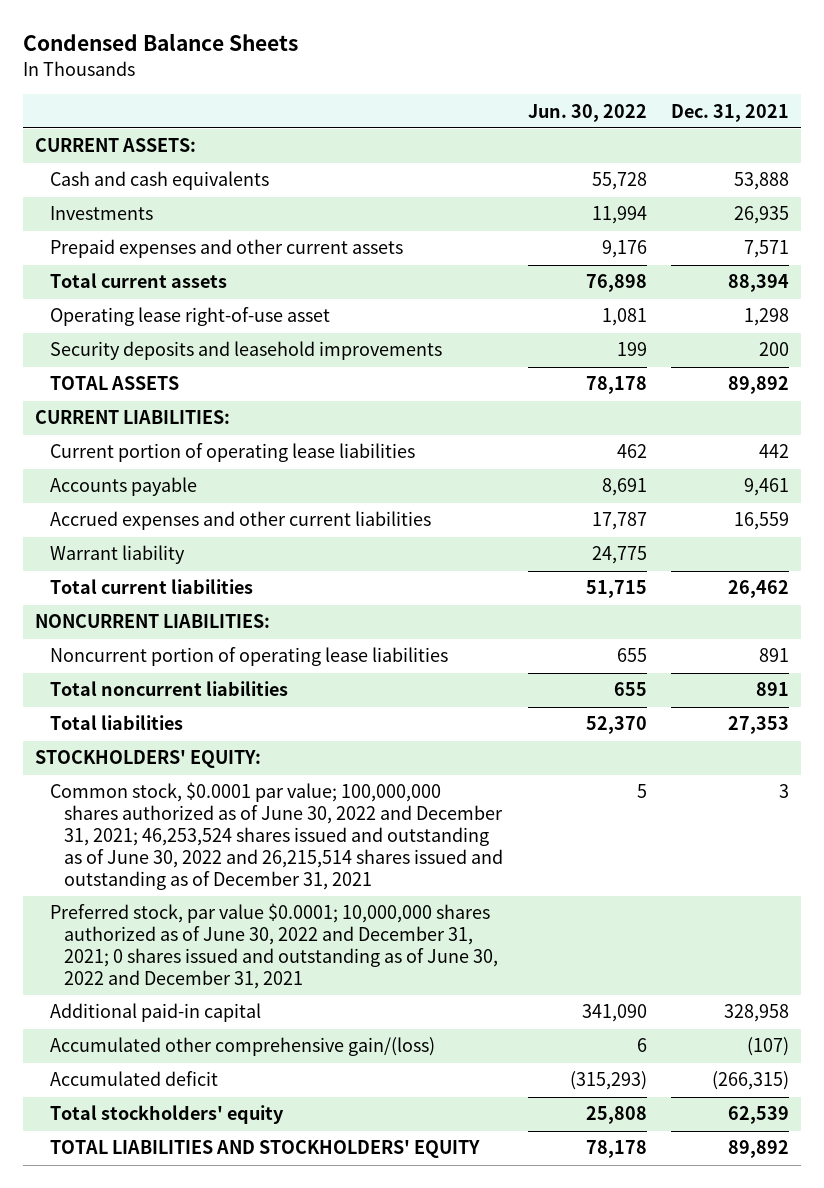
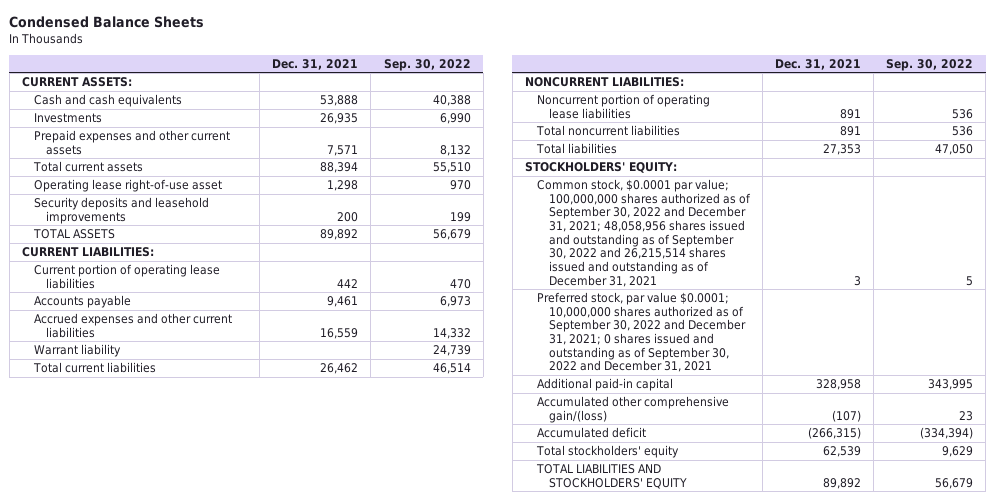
[527,103,647,122] Jun. 30, 2022 -> none
none -> [383,58,471,71] Sep. 30, 2022
[49,782,504,890] Common stock, $0.0001 par value; 100,000,000 shares authorized as of June 30, 2022 and December 31, 2021; 46,253,524 shares issued and outstanding as of June 30, 2022 and 26,215,514 shares issued and outstanding as of December 31, 2021 -> [536,179,751,287] Common stock, $0.0001 par value; 100,000,000 shares authorized as of September 30, 2022 and December 31, 2021; 48,058,956 shares issued and outstanding as of September 30, 2022 and 26,215,514 shares issued and outstanding as of December 31, 2021
[49,903,499,990] Preferred stock, par value $0.0001; 10,000,000 shares authorized as of June 30, 2022 and December 31, 2021; 0 shares issued and outstanding as of June 30, 2022 and December 31, 2021 -> [536,292,746,373] Preferred stock, par value $0.0001; 10,000,000 shares authorized as of September 30, 2022 and December 31, 2021; 0 shares issued and outstanding as of September 30, 2022 and December 31, 2021

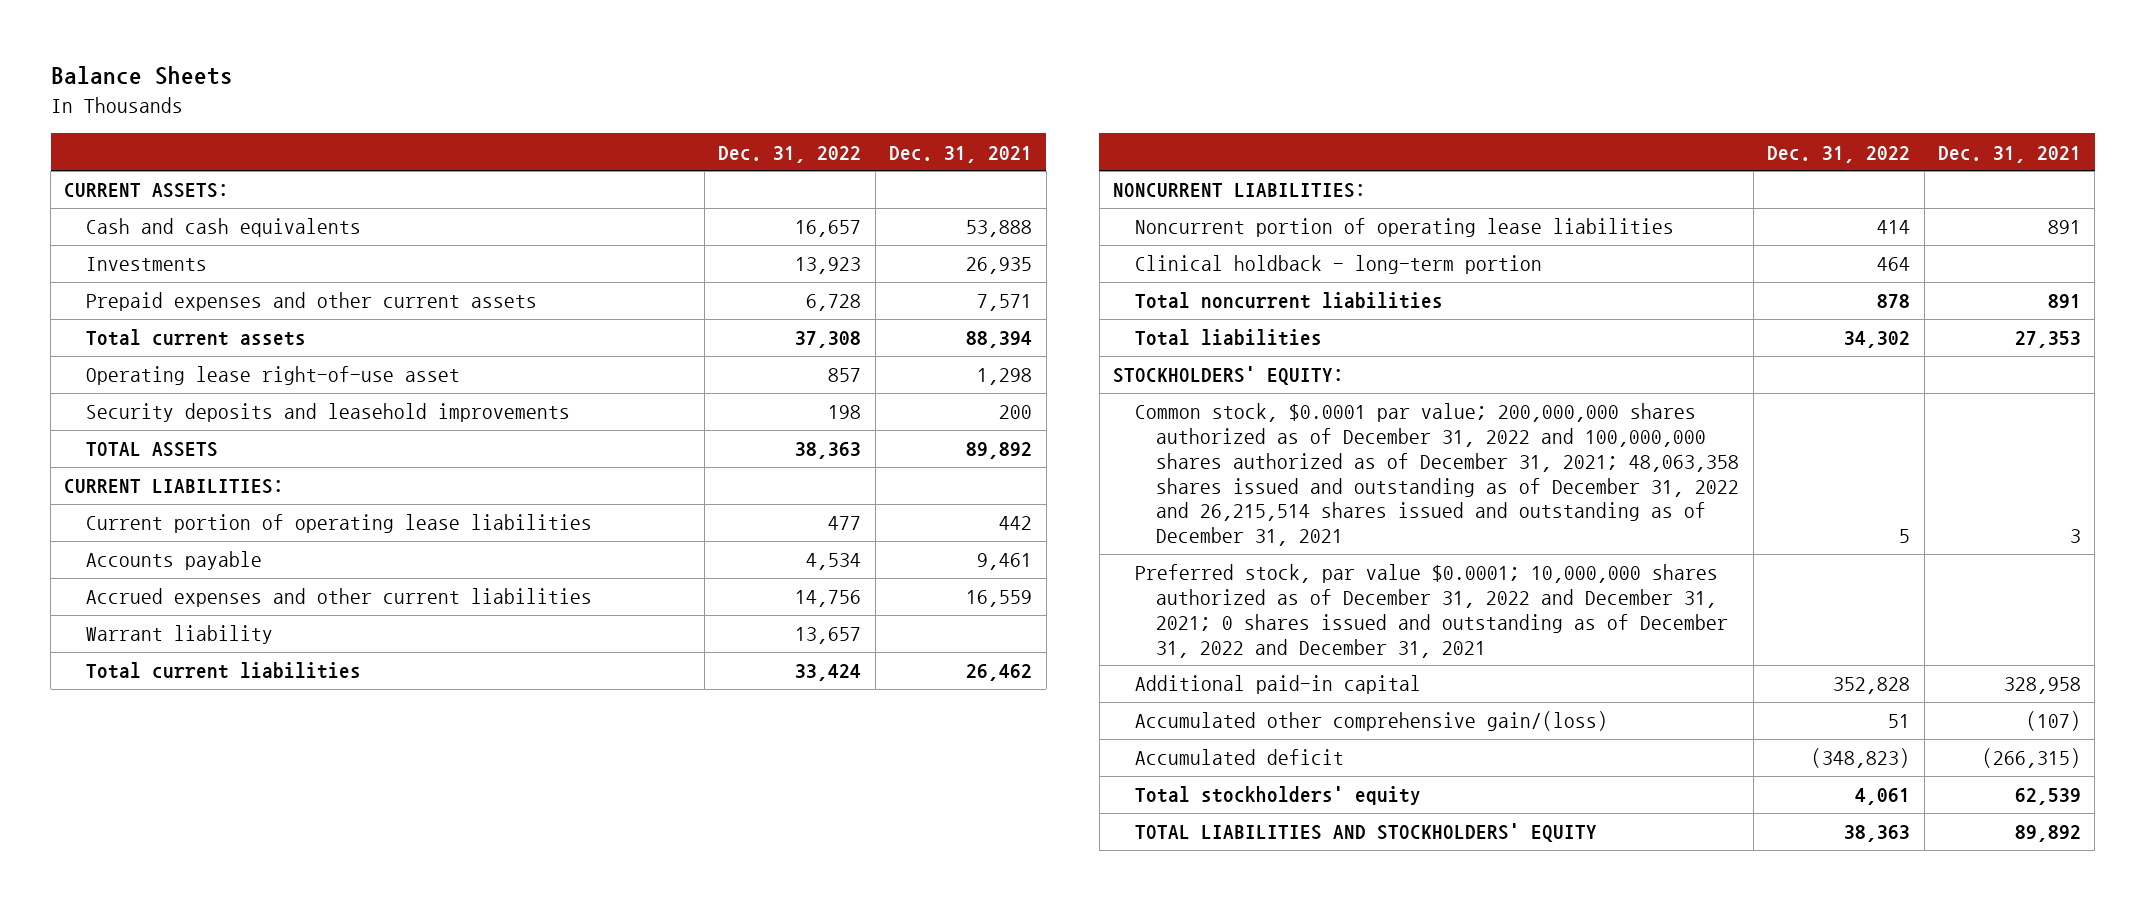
[9,16,205,29] Condensed Balance Sheets -> [50,66,233,86] Balance Sheets
[383,58,471,71] Sep. 30, 2022 -> none
none -> [718,145,862,163] Dec. 31, 2022
none -> [1134,255,1542,275] Clinical holdback - long-term portion
[536,179,751,287] Common stock, $0.0001 par value; 100,000,000 shares authorized as of September 30, 2022 and December 31, 2021; 48,058,956 shares issued and outstanding as of September 30, 2022 and 26,215,514 shares issued and outstanding as of December 31, 2021 -> [1134,403,1740,547] Common stock, $0.0001 par value; 200,000,000 shares authorized as of December 31, 2022 and 100,000,000 shares authorized as of December 31, 2021; 48,063,358 shares issued and outstanding as of December 31, 2022 and 26,215,514 shares issued and outstanding as of December 31, 2021
[536,292,746,373] Preferred stock, par value $0.0001; 10,000,000 shares authorized as of September 30, 2022 and December 31, 2021; 0 shares issued and outstanding as of September 30, 2022 and December 31, 2021 -> [1134,564,1729,658] Preferred stock, par value $0.0001; 10,000,000 shares authorized as of December 31, 2022 and December 31, 2021; 0 shares issued and outstanding as of December 31, 2022 and December 31, 2021

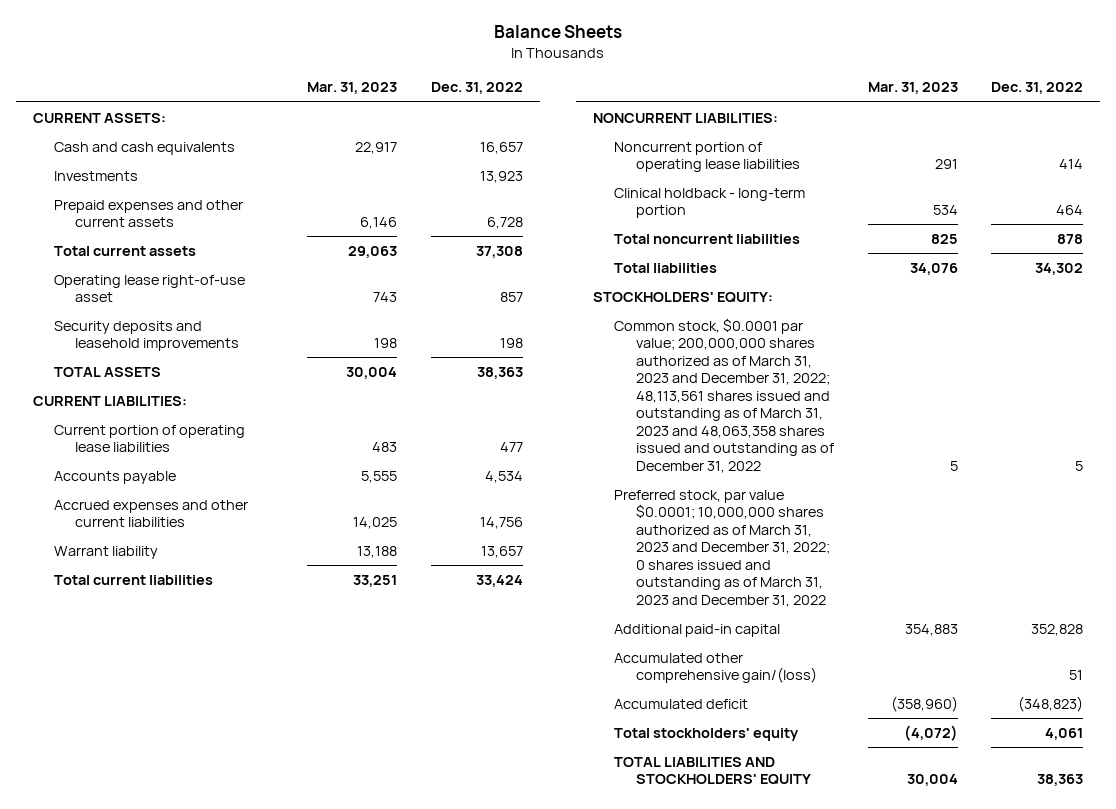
[889,145,1033,163] Dec. 31, 2021 -> none
none -> [307,82,398,95] Mar. 31, 2023
[1134,403,1740,547] Common stock, $0.0001 par value; 200,000,000 shares authorized as of December 31, 2022 and 100,000,000 shares authorized as of December 31, 2021; 48,063,358 shares issued and outstanding as of December 31, 2022 and 26,215,514 shares issued and outstanding as of December 31, 2021 -> [614,317,834,473] Common stock, $0.0001 par value; 200,000,000 shares authorized as of March 31, 2023 and December 31, 2022; 48,113,561 shares issued and outstanding as of March 31, 2023 and 48,063,358 shares issued and outstanding as of December 31, 2022
[1134,564,1729,658] Preferred stock, par value $0.0001; 10,000,000 shares authorized as of December 31, 2022 and December 31, 2021; 0 shares issued and outstanding as of December 31, 2022 and December 31, 2021 -> [614,489,830,607] Preferred stock, par value $0.0001; 10,000,000 shares authorized as of March 31, 2023 and December 31, 2022; 0 shares issued and outstanding as of March 31, 2023 and December 31, 2022

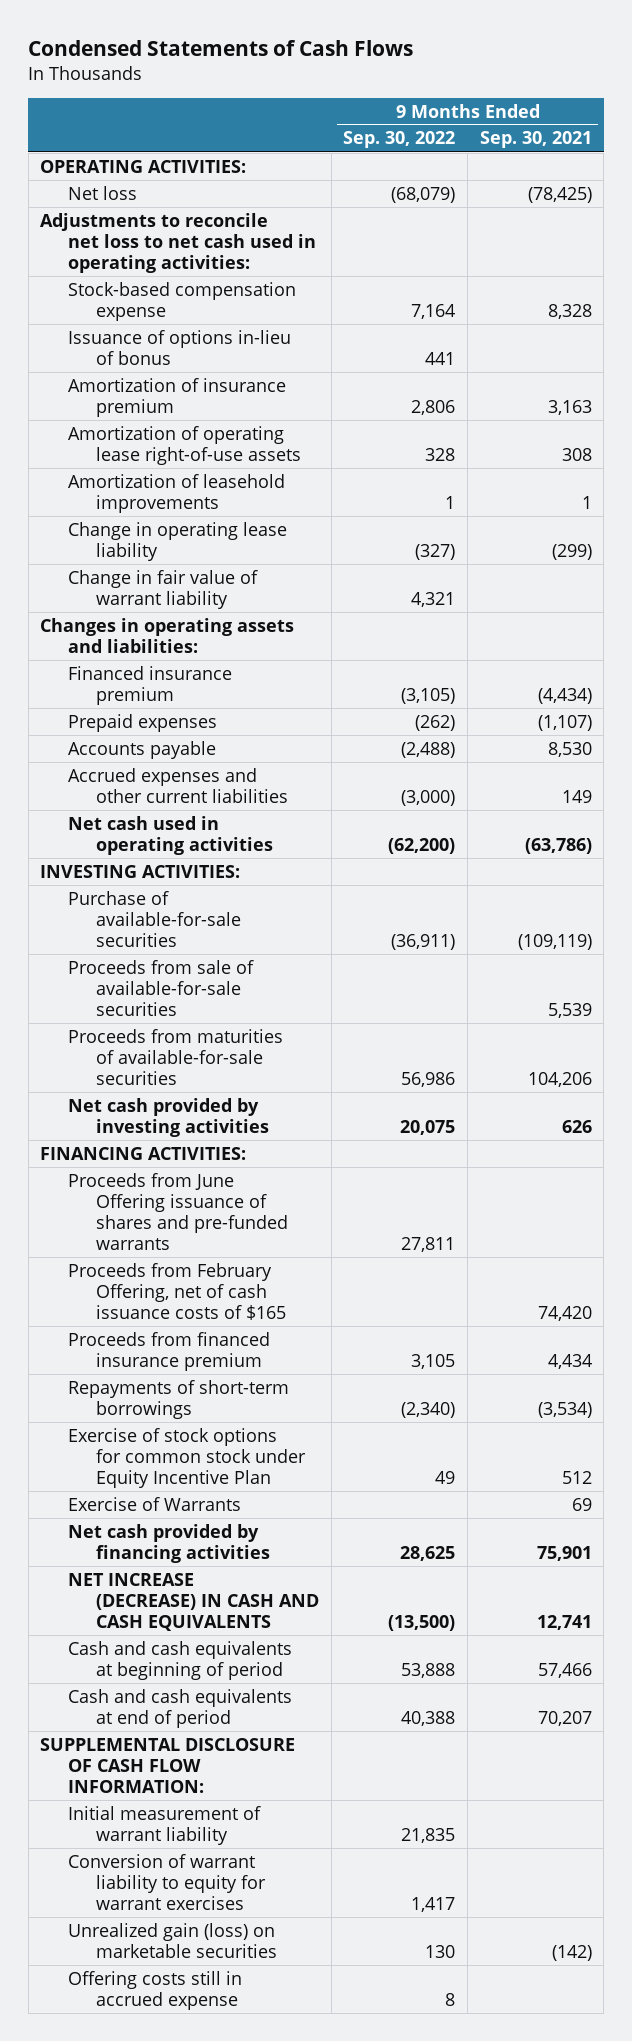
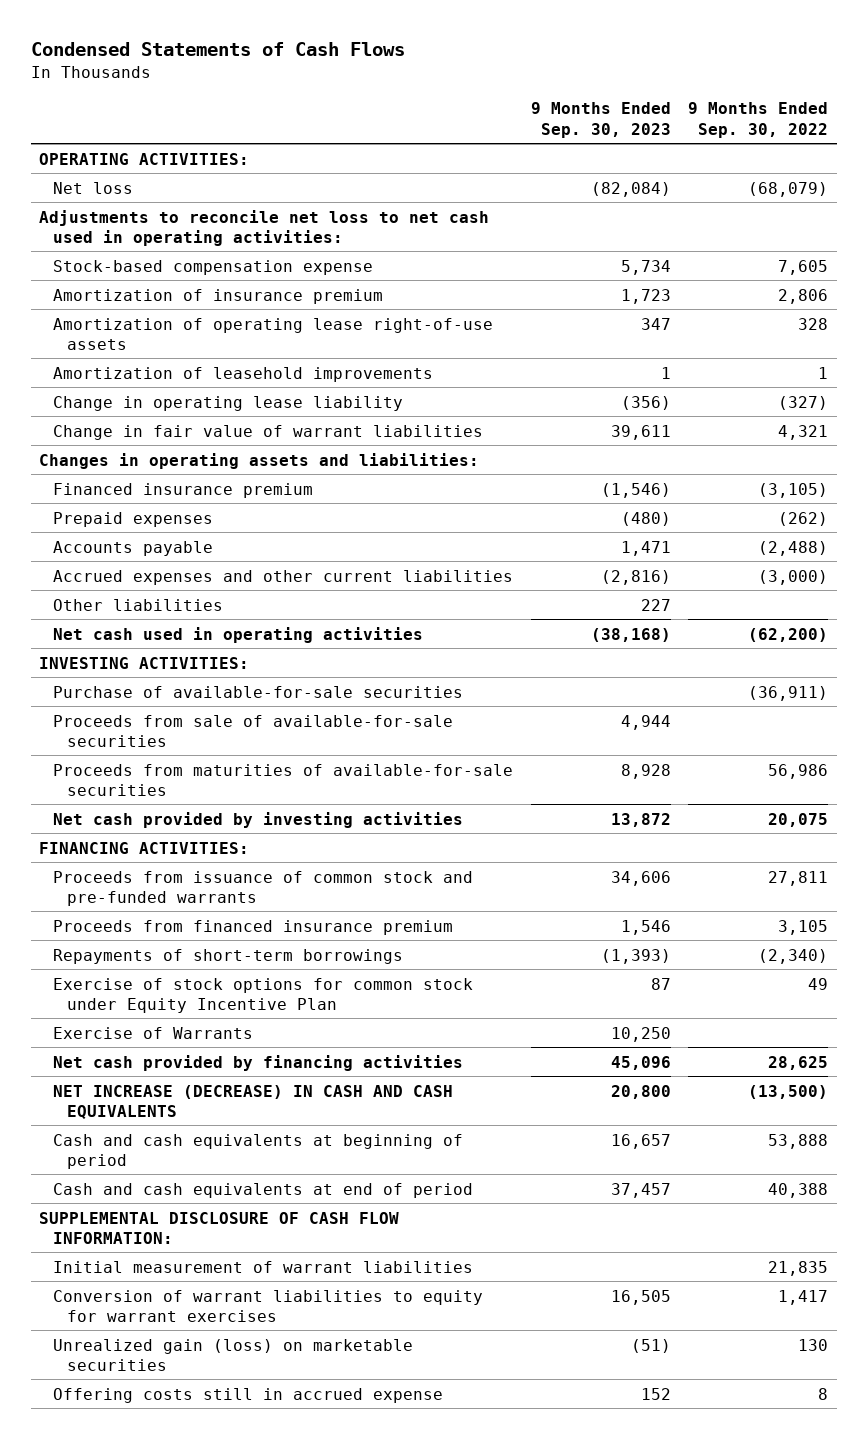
[479,131,592,149] Sep. 30, 2021 -> none
none -> [530,102,671,138] 9 Months Ended Sep. 30, 2023
[68,329,292,365] Issuance of options in-lieu of bonus -> none
[411,303,456,319] 7,164 -> [778,259,829,275] 7,605
[68,569,259,609] Change in fair value of warrant liability -> [53,424,484,440] Change in fair value of warrant liabilities
none -> [53,598,224,611] Other liabilities
[68,1262,287,1320] Proceeds from February Offering, net of cash issuance costs of $165 -> none
[68,1172,289,1250] Proceeds from June Offering issuance of shares and pre-funded warrants -> [53,870,474,906] Proceeds from issuance of common stock and pre-funded warrants
[68,1805,262,1845] Initial measurement of warrant liability -> [53,1260,474,1273] Initial measurement of warrant liabilities
[68,1853,267,1910] Conversion of warrant liability to equity for warrant exercises -> [53,1289,484,1322] Conversion of warrant liabilities to equity for warrant exercises

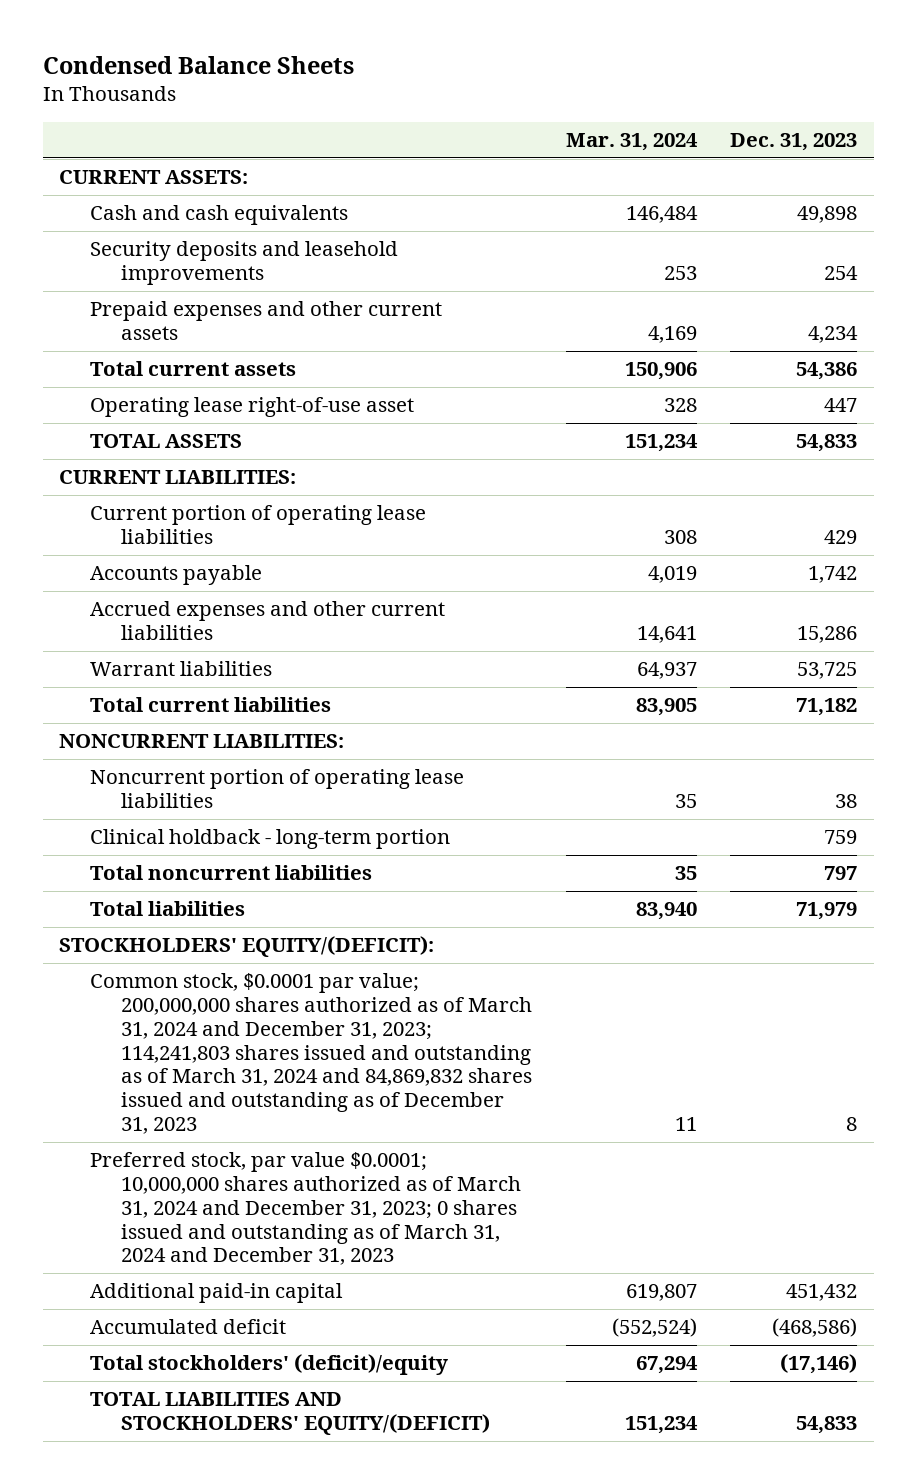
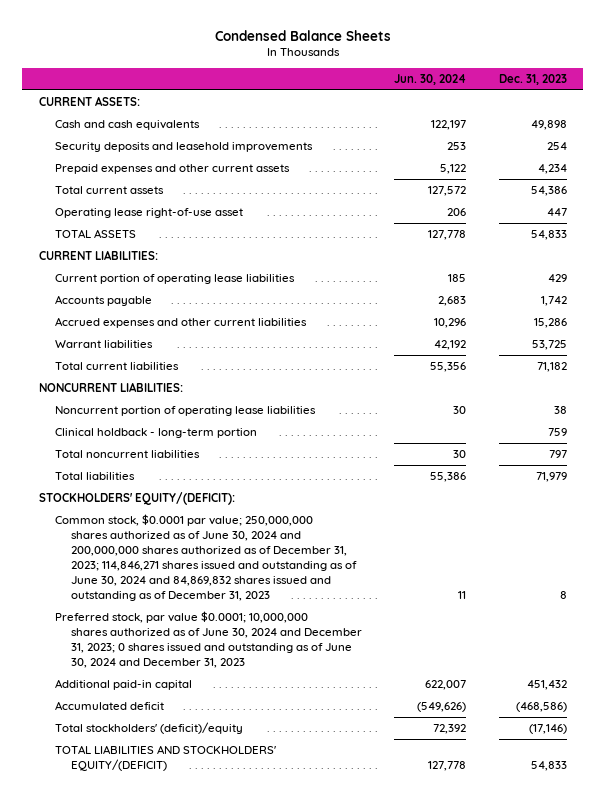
[565,133,698,152] Mar. 31, 2024 -> none
none -> [394,74,467,86] Jun. 30, 2024
[90,973,533,1134] Common stock, $0.0001 par value; 200,000,000 shares authorized as of March 31, 2024 and December 31, 2023; 114,241,803 shares issued and outstanding as of March 31, 2024 and 84,869,832 shares issued and outstanding as of December 31, 2023 -> [54,514,357,601] Common stock, $0.0001 par value; 250,000,000 shares authorized as of June 30, 2024 and 200,000,000 shares authorized as of December 31, 2023; 114,846,271 shares issued and outstanding as of June 30, 2024 and 84,869,832 shares issued and outstanding as of December 31, 2023
[90,1152,522,1266] Preferred stock, par value $0.0001; 10,000,000 shares authorized as of March 31, 2024 and December 31, 2023; 0 shares issued and outstanding as of March 31, 2024 and December 31, 2023 -> [54,611,362,669] Preferred stock, par value $0.0001; 10,000,000 shares authorized as of June 30, 2024 and December 31, 2023; 0 shares issued and outstanding as of June 30, 2024 and December 31, 2023

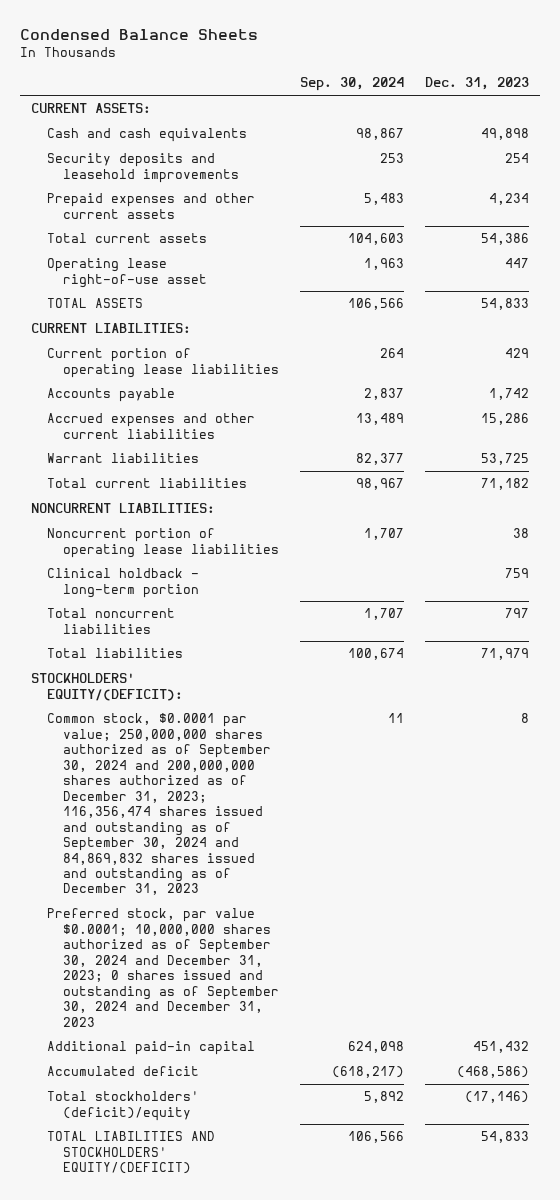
[394,74,467,86] Jun. 30, 2024 -> none
none -> [300,77,405,92] Sep. 30, 2024
[54,514,357,601] Common stock, $0.0001 par value; 250,000,000 shares authorized as of June 30, 2024 and 200,000,000 shares authorized as of December 31, 2023; 114,846,271 shares issued and outstanding as of June 30, 2024 and 84,869,832 shares issued and outstanding as of December 31, 2023 -> [46,713,271,896] Common stock, $0.0001 par value; 250,000,000 shares authorized as of September 30, 2024 and 200,000,000 shares authorized as of December 31, 2023; 116,356,474 shares issued and outstanding as of September 30, 2024 and 84,869,832 shares issued and outstanding as of December 31, 2023
[54,611,362,669] Preferred stock, par value $0.0001; 10,000,000 shares authorized as of June 30, 2024 and December 31, 2023; 0 shares issued and outstanding as of June 30, 2024 and December 31, 2023 -> [46,908,279,1027] Preferred stock, par value $0.0001; 10,000,000 shares authorized as of September 30, 2024 and December 31, 2023; 0 shares issued and outstanding as of September 30, 2024 and December 31, 2023

